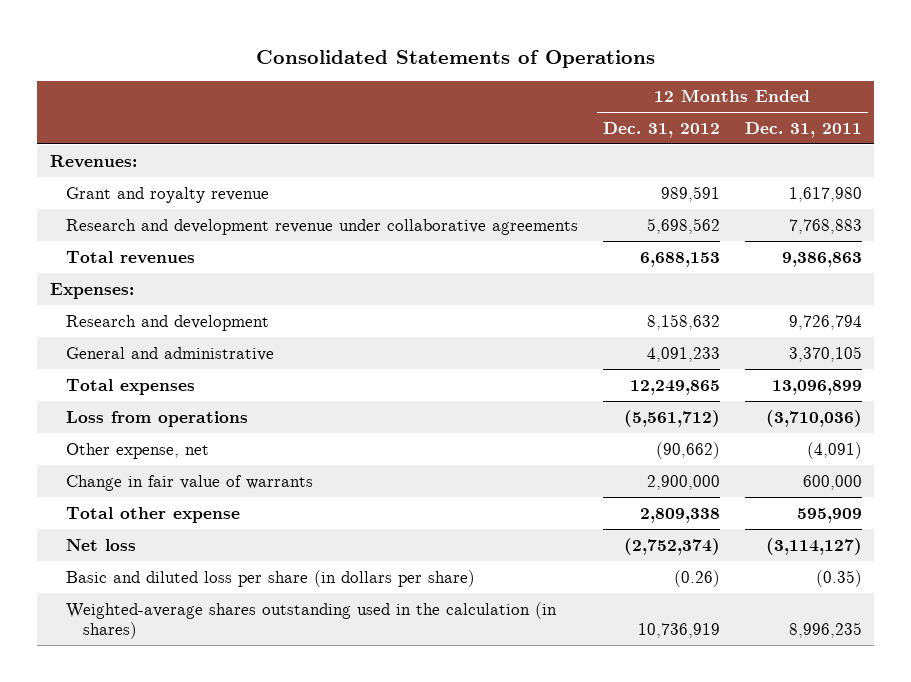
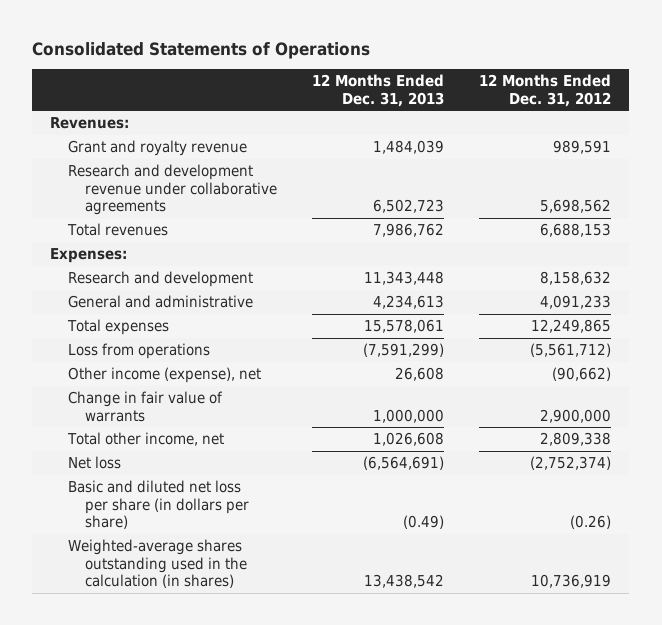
[744,121,862,138] Dec. 31, 2011 -> none
none -> [312,74,445,107] 12 Months Ended Dec. 31, 2013
[66,442,210,459] Other expense, net -> [67,367,261,384] Other income (expense), net
[66,506,241,523] Total other expense -> [66,432,224,447] Total other income, net
[66,569,476,587] Basic and diluted loss per share (in dollars per share) -> [67,480,250,530] Basic and diluted net loss per share (in dollars per share)

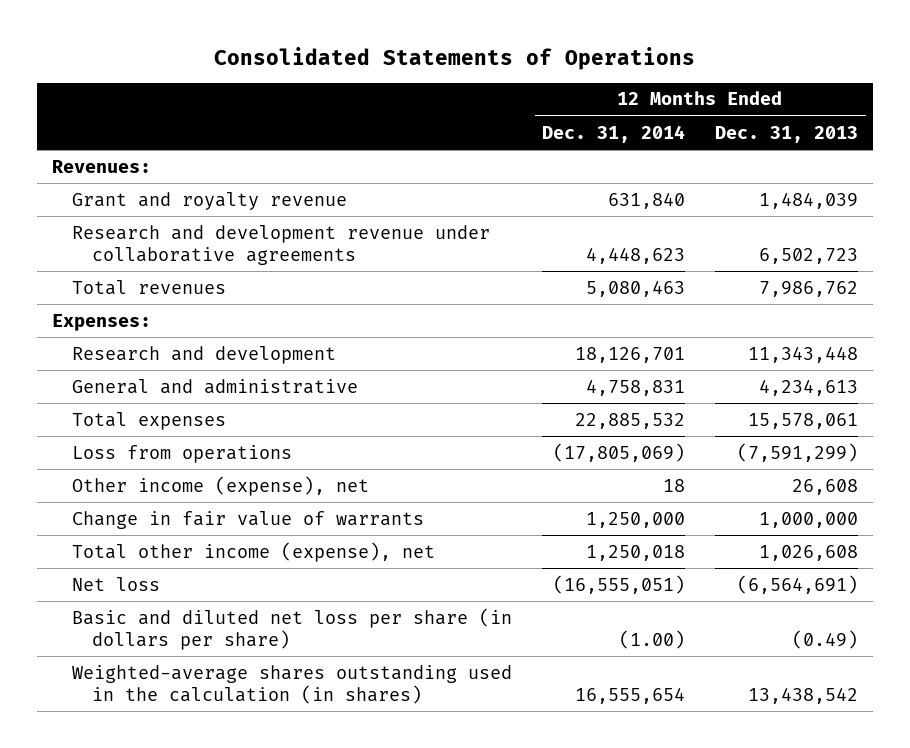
[479,74,612,107] 12 Months Ended Dec. 31, 2012 -> none
none -> [542,124,686,143] Dec. 31, 2014
[66,432,224,447] Total other income, net -> [72,541,436,562] Total other income (expense), net

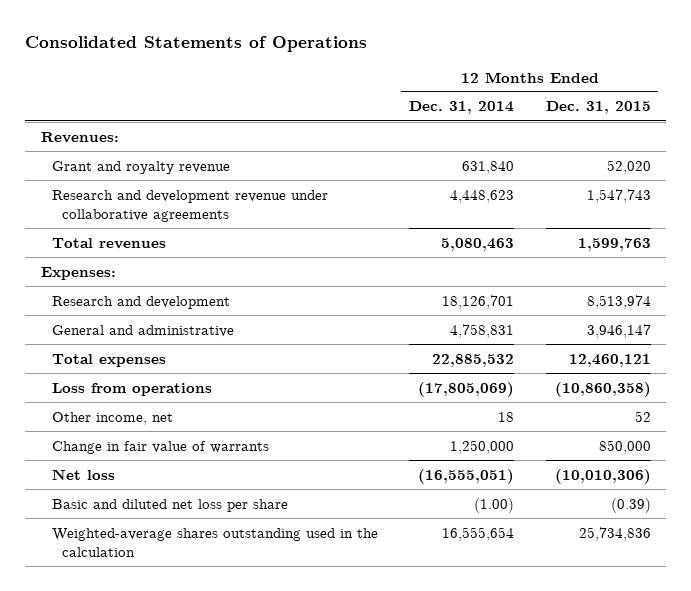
[715,125,859,143] Dec. 31, 2013 -> none
none -> [545,101,651,115] Dec. 31, 2015
[72,475,370,496] Other income (expense), net -> [51,411,173,425] Other income, net
[72,541,436,562] Total other income (expense), net -> none
[72,607,513,650] Basic and diluted net loss per share (in dollars per share) -> [51,498,288,512] Basic and diluted net loss per share
[72,664,513,704] Weighted-average shares outstanding used in the calculation (in shares) -> [51,527,378,557] Weighted-average shares outstanding used in the calculation

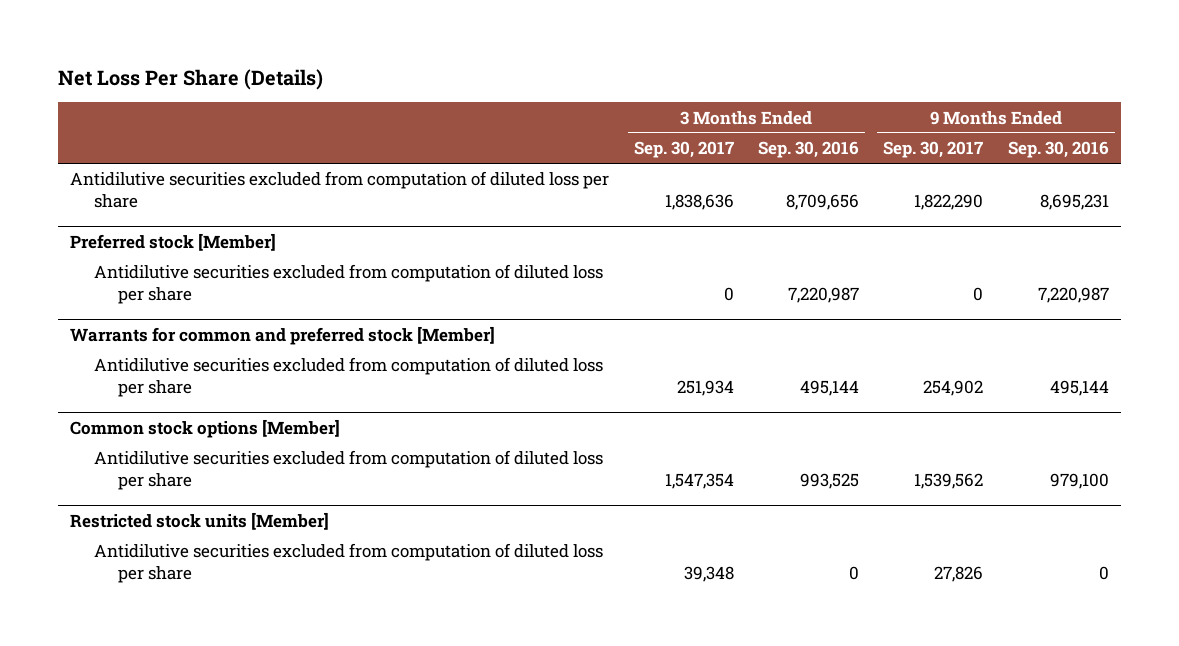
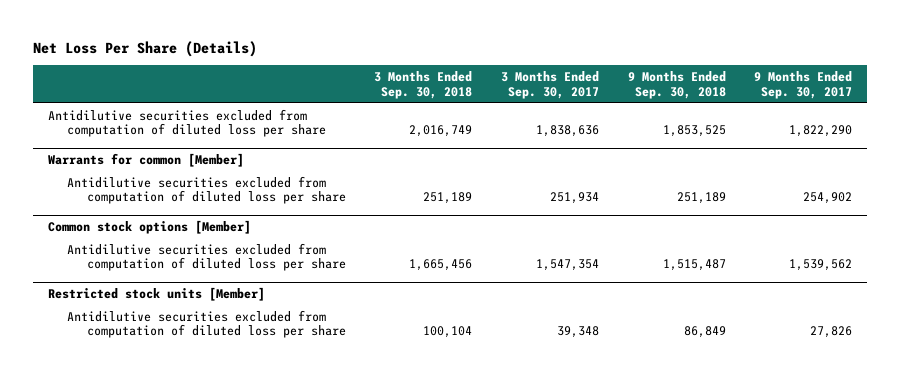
[757,141,859,159] Sep. 30, 2016 -> none
[1007,141,1109,159] Sep. 30, 2016 -> none
none -> [374,71,473,99] 3 Months Ended Sep. 30, 2018
none -> [627,71,726,99] 9 Months Ended Sep. 30, 2018
[70,233,277,252] Preferred stock [Member] -> none
[94,264,604,305] Antidilutive securities excluded from computation of diluted loss per share -> none
[70,326,496,346] Warrants for common and preferred stock [Member] -> [47,153,244,168] Warrants for common [Member]

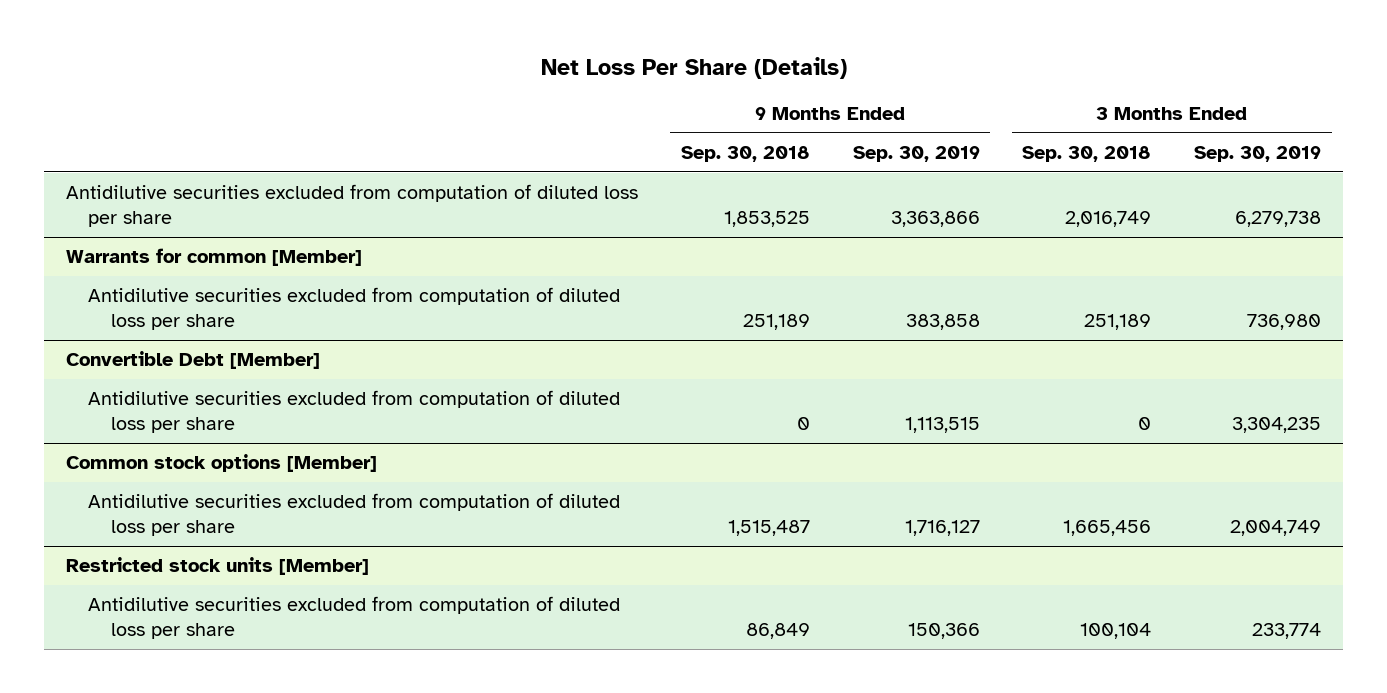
[501,71,600,99] 3 Months Ended Sep. 30, 2017 -> none
[754,71,853,99] 9 Months Ended Sep. 30, 2017 -> none
none -> [852,145,980,162] Sep. 30, 2019
none -> [1194,145,1322,162] Sep. 30, 2019
none -> [65,351,320,370] Convertible Debt [Member]
none -> [88,390,621,434] Antidilutive securities excluded from computation of diluted loss per share

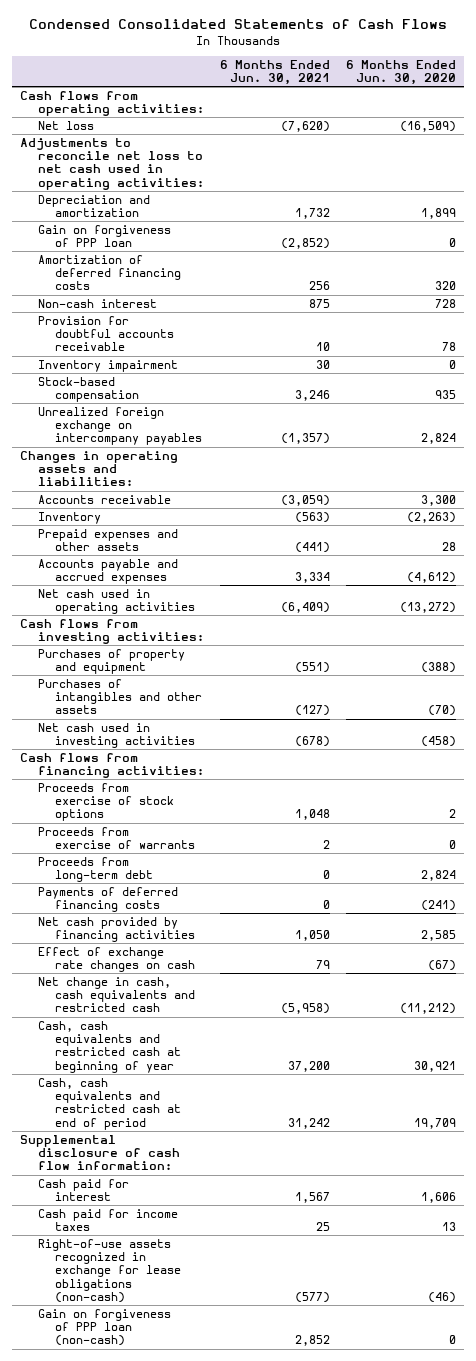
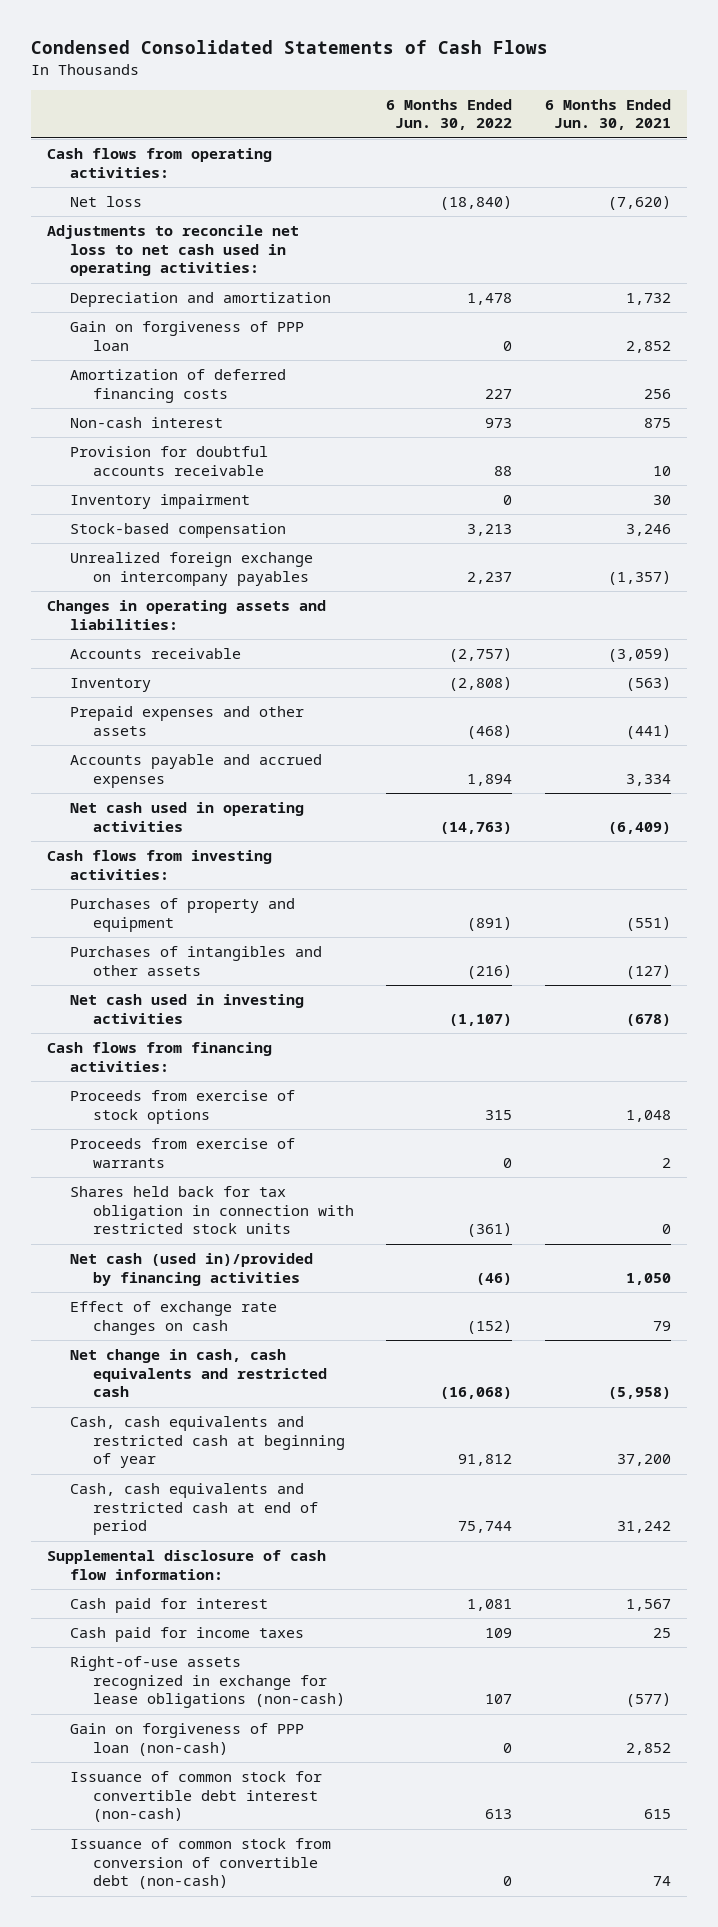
[345,59,456,86] 6 Months Ended Jun. 30, 2020 -> none
none -> [386,98,513,131] 6 Months Ended Jun. 30, 2022
[280,238,330,250] (2,852) -> [625,340,671,353] 2,852
[37,856,153,883] Proceeds from long-term debt -> none
[37,886,178,913] Payments of deferred financing costs -> none
none -> [69,1186,354,1235] Shares held back for tax obligation in connection with restricted stock units
[37,916,195,943] Net cash provided by financing activities -> [69,1253,313,1286] Net cash (used in)/provided by financing activities
none -> [69,1771,322,1823] Issuance of common stock for convertible debt interest (non-cash)
none -> [69,1838,331,1890] Issuance of common stock from conversion of convertible debt (non-cash)

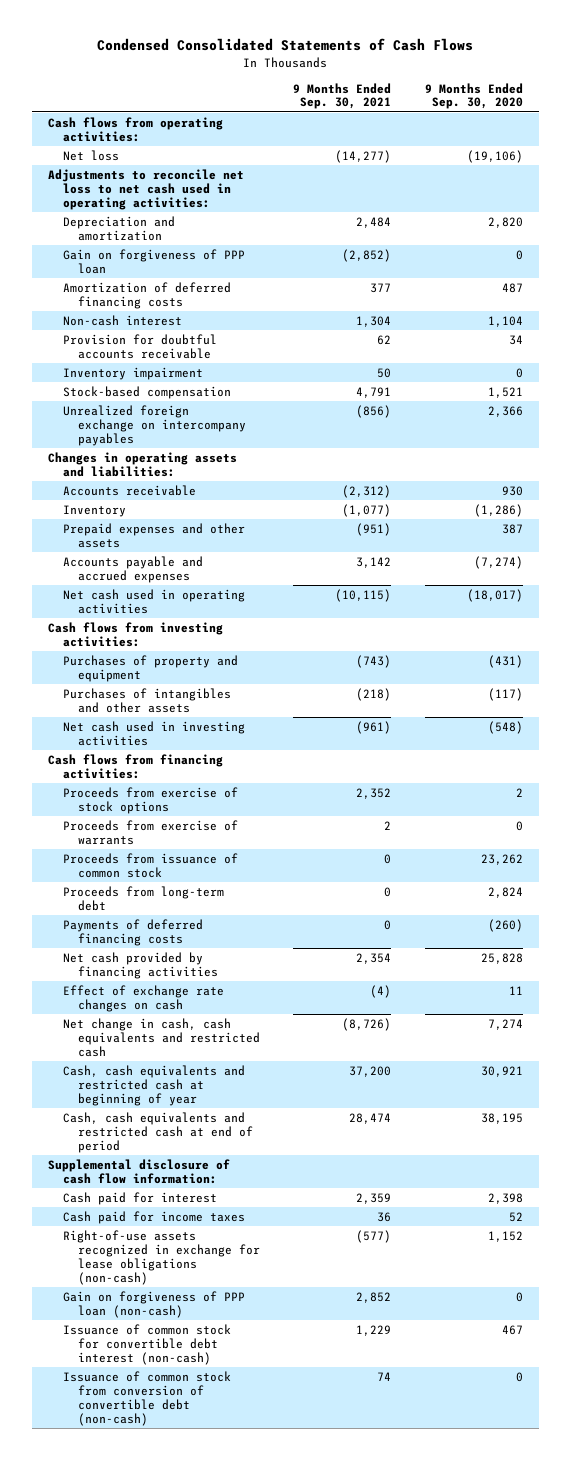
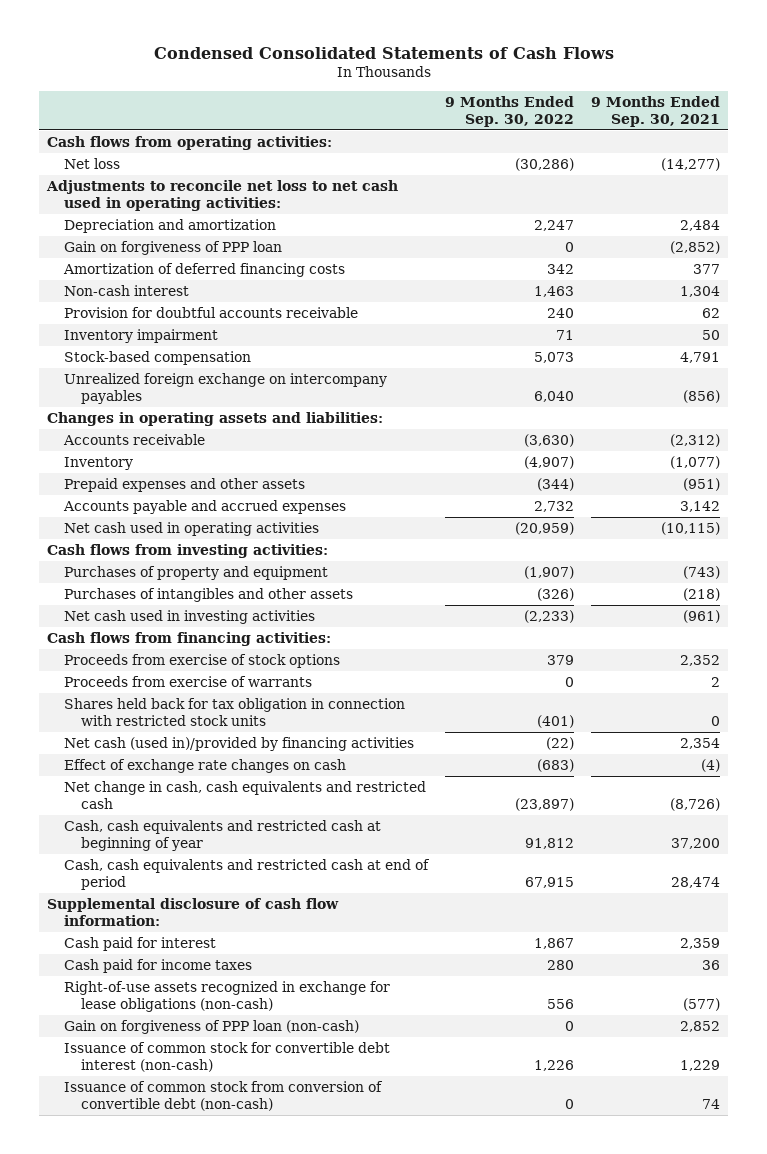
[424,82,523,110] 9 Months Ended Sep. 30, 2020 -> none
none -> [444,95,574,127] 9 Months Ended Sep. 30, 2022
[63,852,239,878] Proceeds from issuance of common stock -> none
[63,885,225,911] Proceeds from long-term debt -> none
[63,918,204,946] Payments of deferred financing costs -> none
none -> [63,697,405,726] Shares held back for tax obligation in connection with restricted stock units
[63,951,219,979] Net cash provided by financing activities -> [63,736,414,751] Net cash (used in)/provided by financing activities

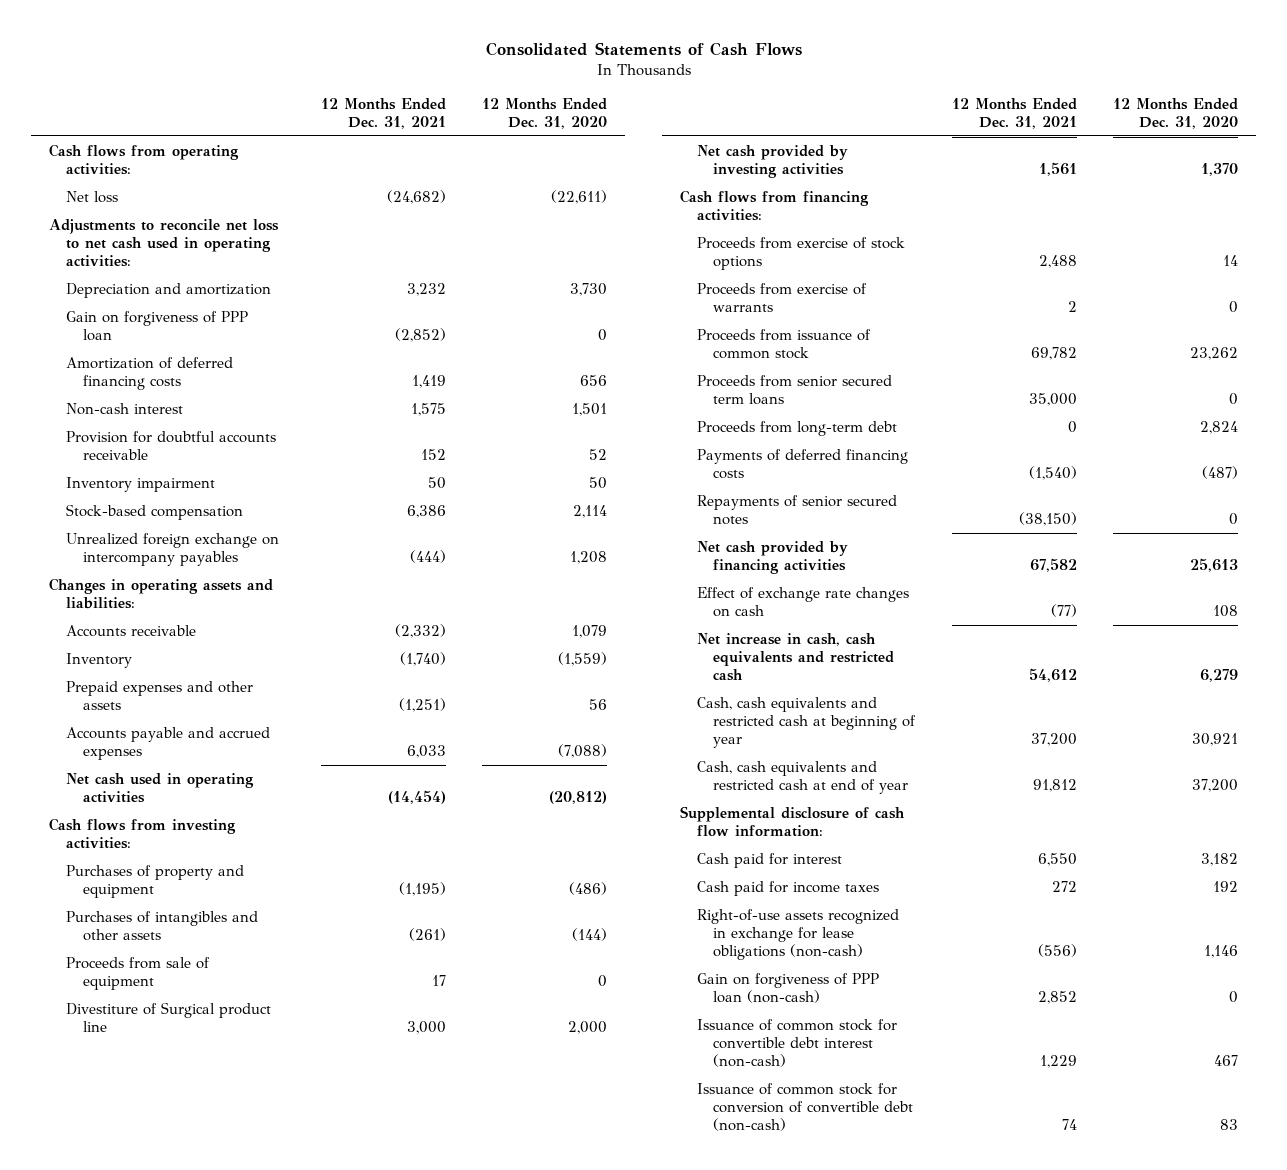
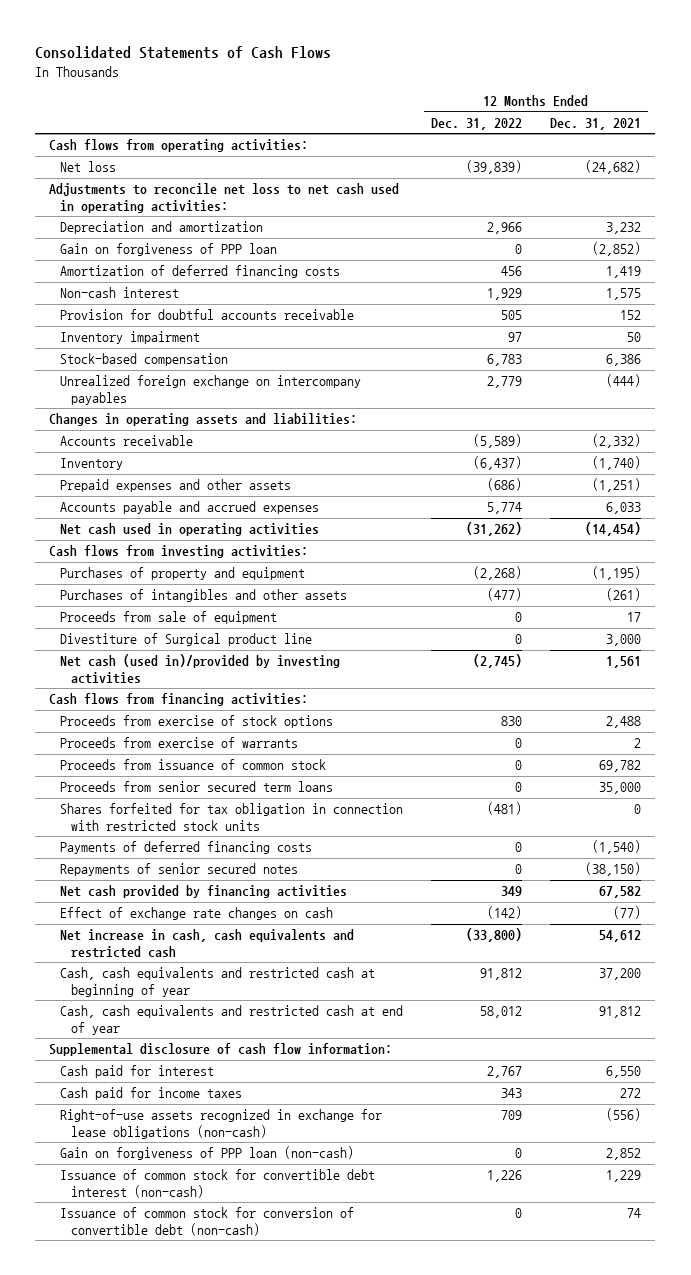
[481,98,607,129] 12 Months Ended Dec. 31, 2020 -> none
none -> [431,118,523,131] Dec. 31, 2022
[696,145,848,179] Net cash provided by investing activities -> [60,654,341,684] Net cash (used in)/provided by investing activities
[696,421,897,437] Proceeds from long-term debt -> none
none -> [60,803,404,831] Shares forfeited for tax obligation in connection with restricted stock units

